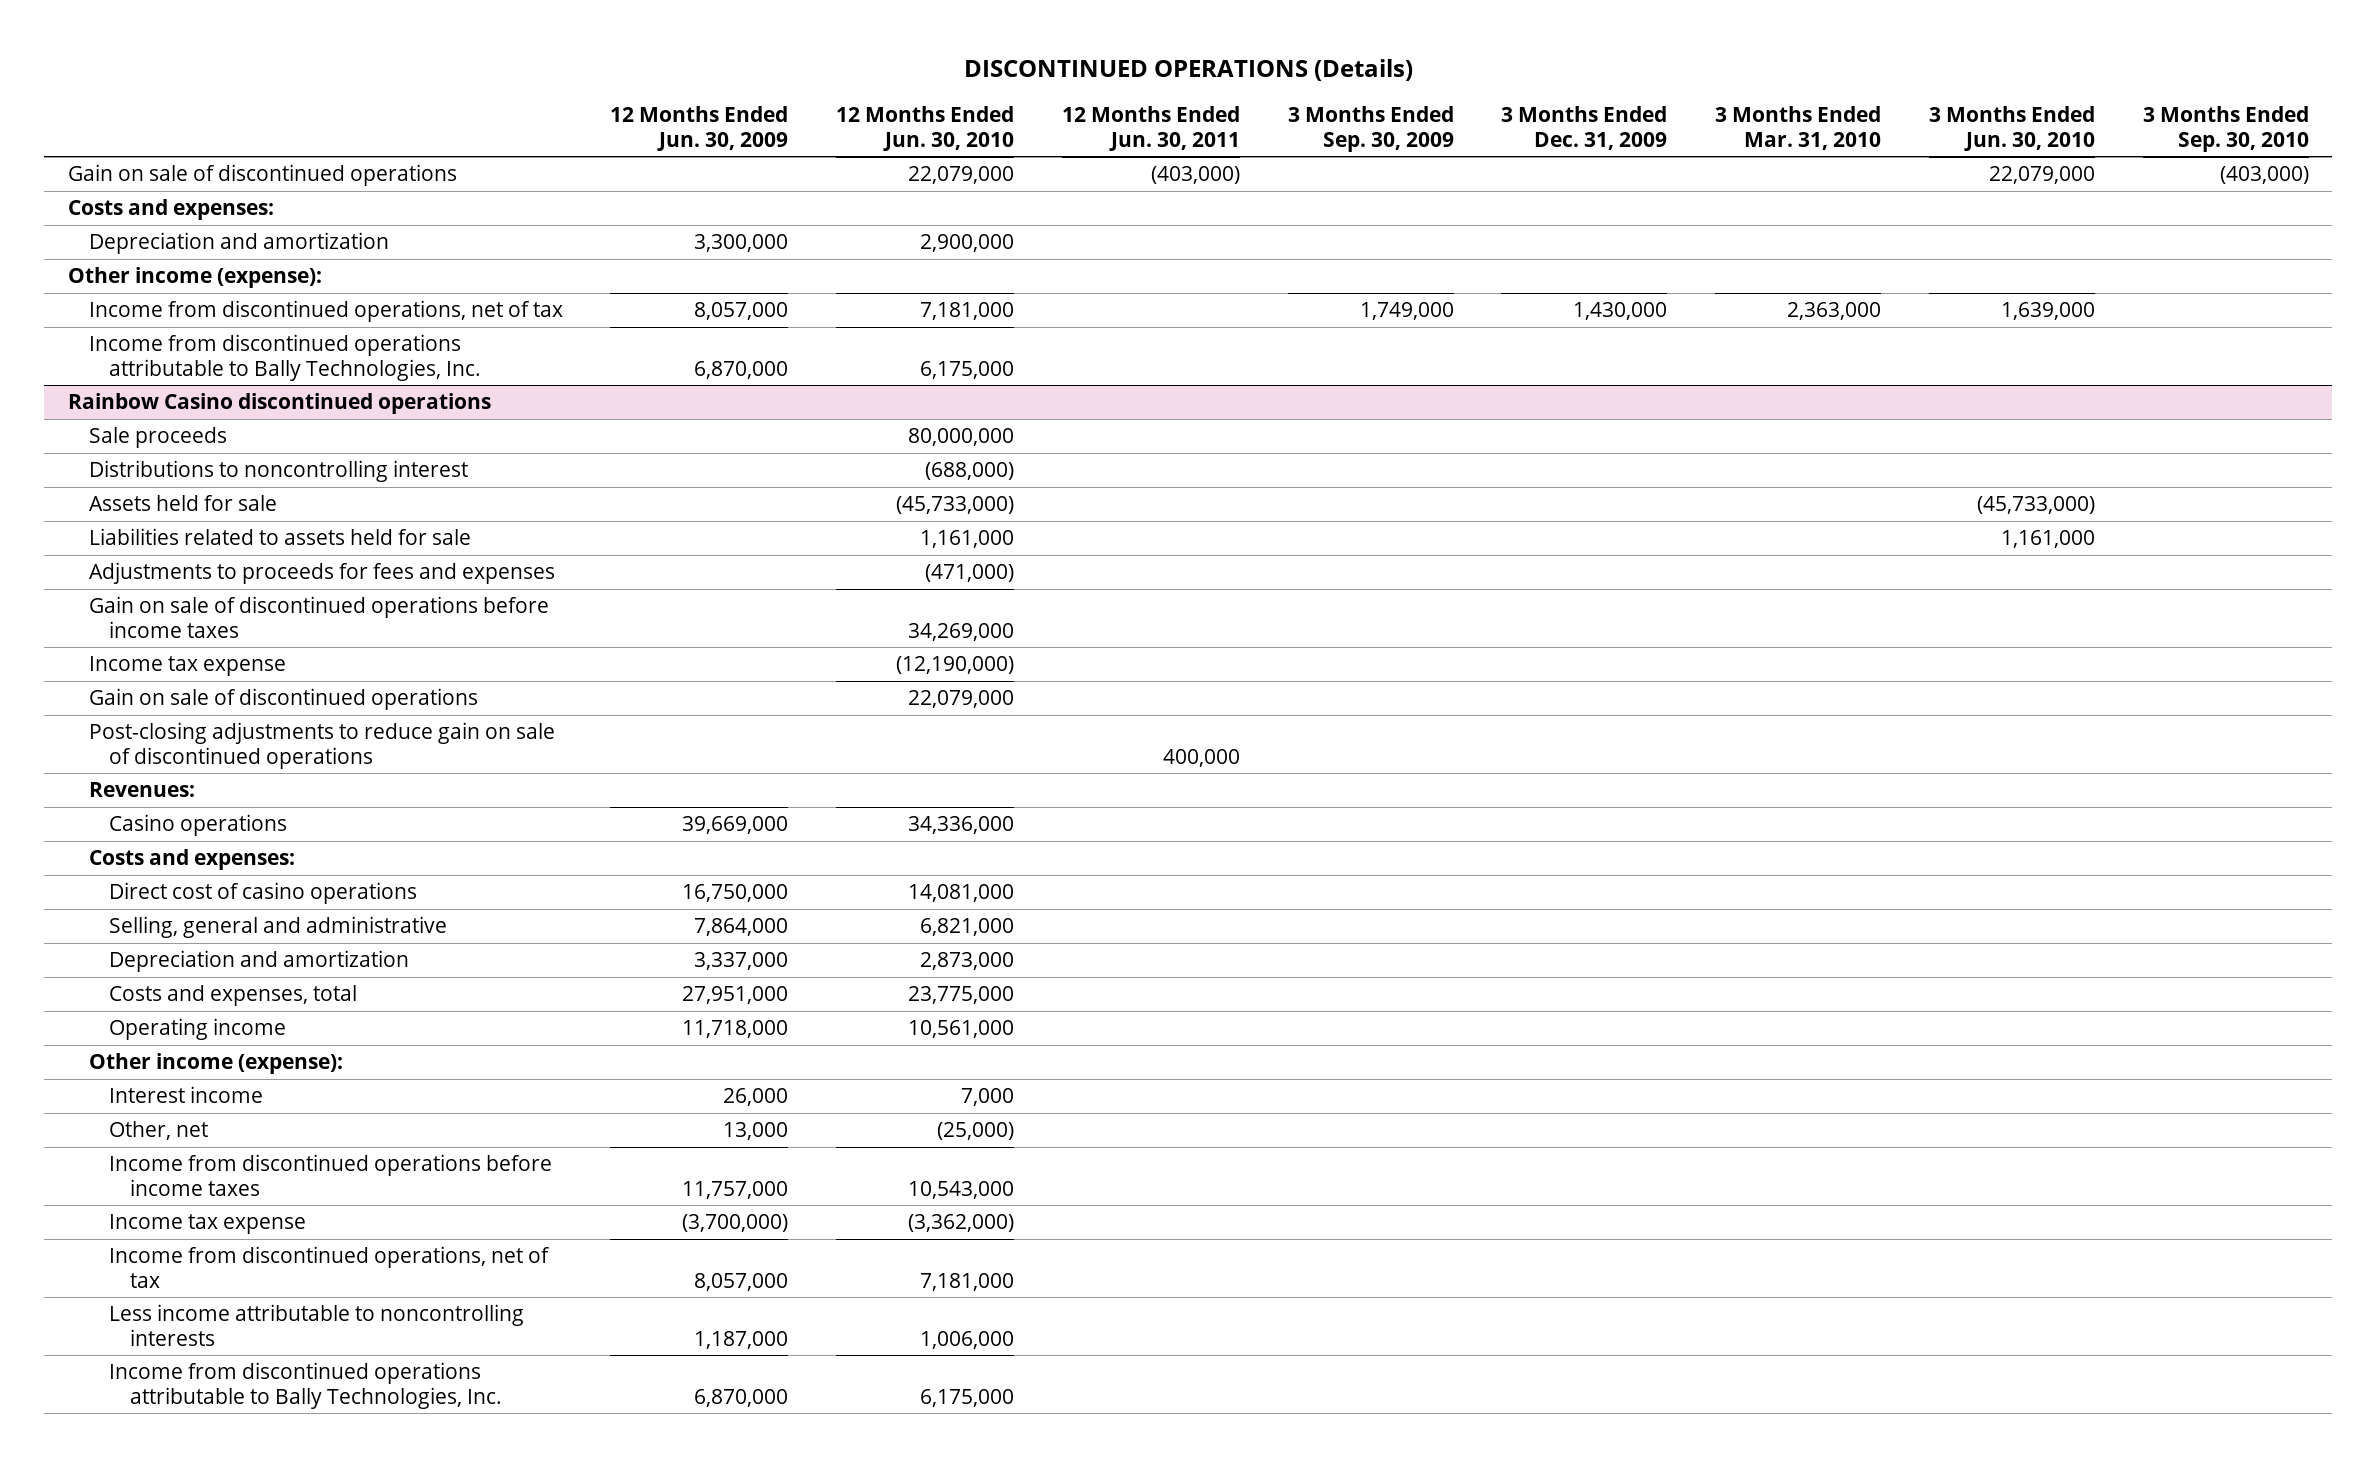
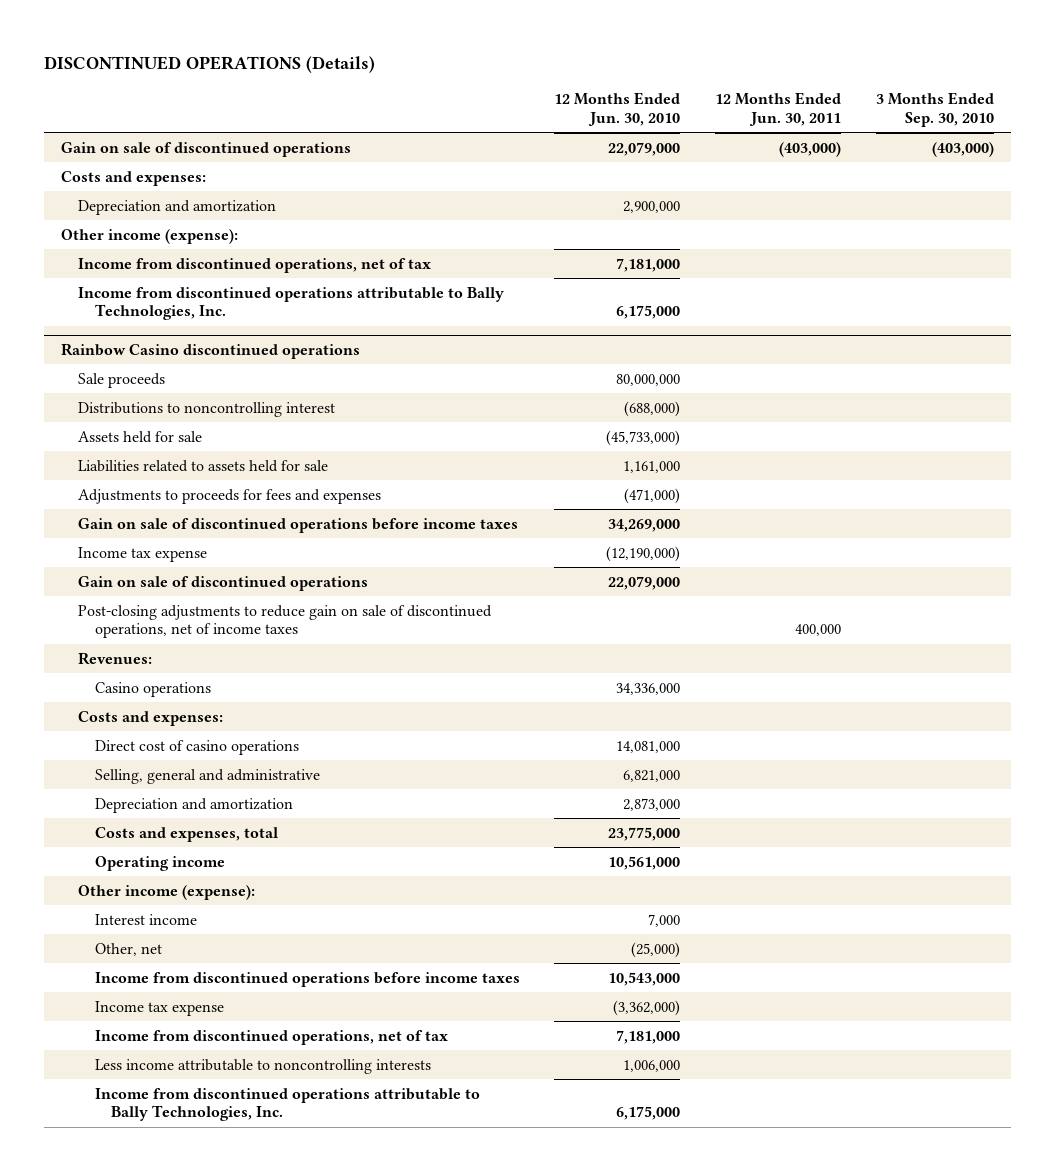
[610,106,789,151] 12 Months Ended Jun. 30, 2009 -> none
[1287,106,1454,152] 3 Months Ended Sep. 30, 2009 -> none
[1501,106,1668,150] 3 Months Ended Dec. 31, 2009 -> none
[1715,106,1882,150] 3 Months Ended Mar. 31, 2010 -> none
[1928,106,2095,151] 3 Months Ended Jun. 30, 2010 -> none
[88,722,555,769] Post-closing adjustments to reduce gain on sale of discontinued operations -> [77,604,492,639] Post-closing adjustments to reduce gain on sale of discontinued operations, net of income taxes

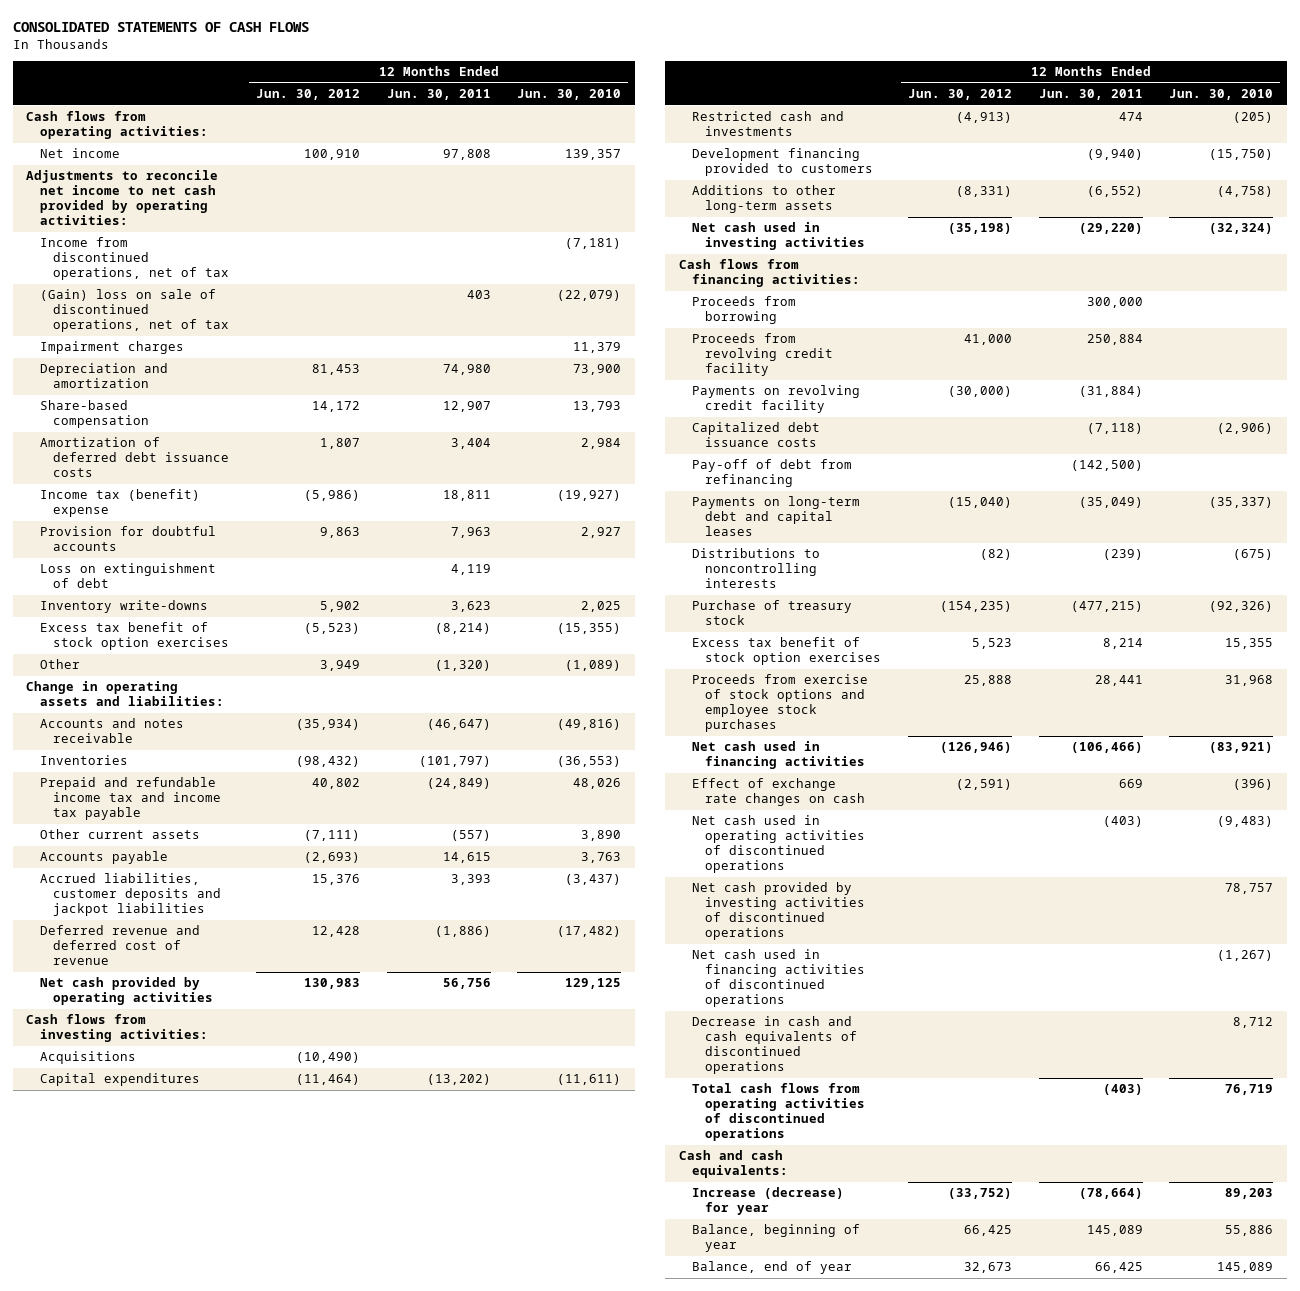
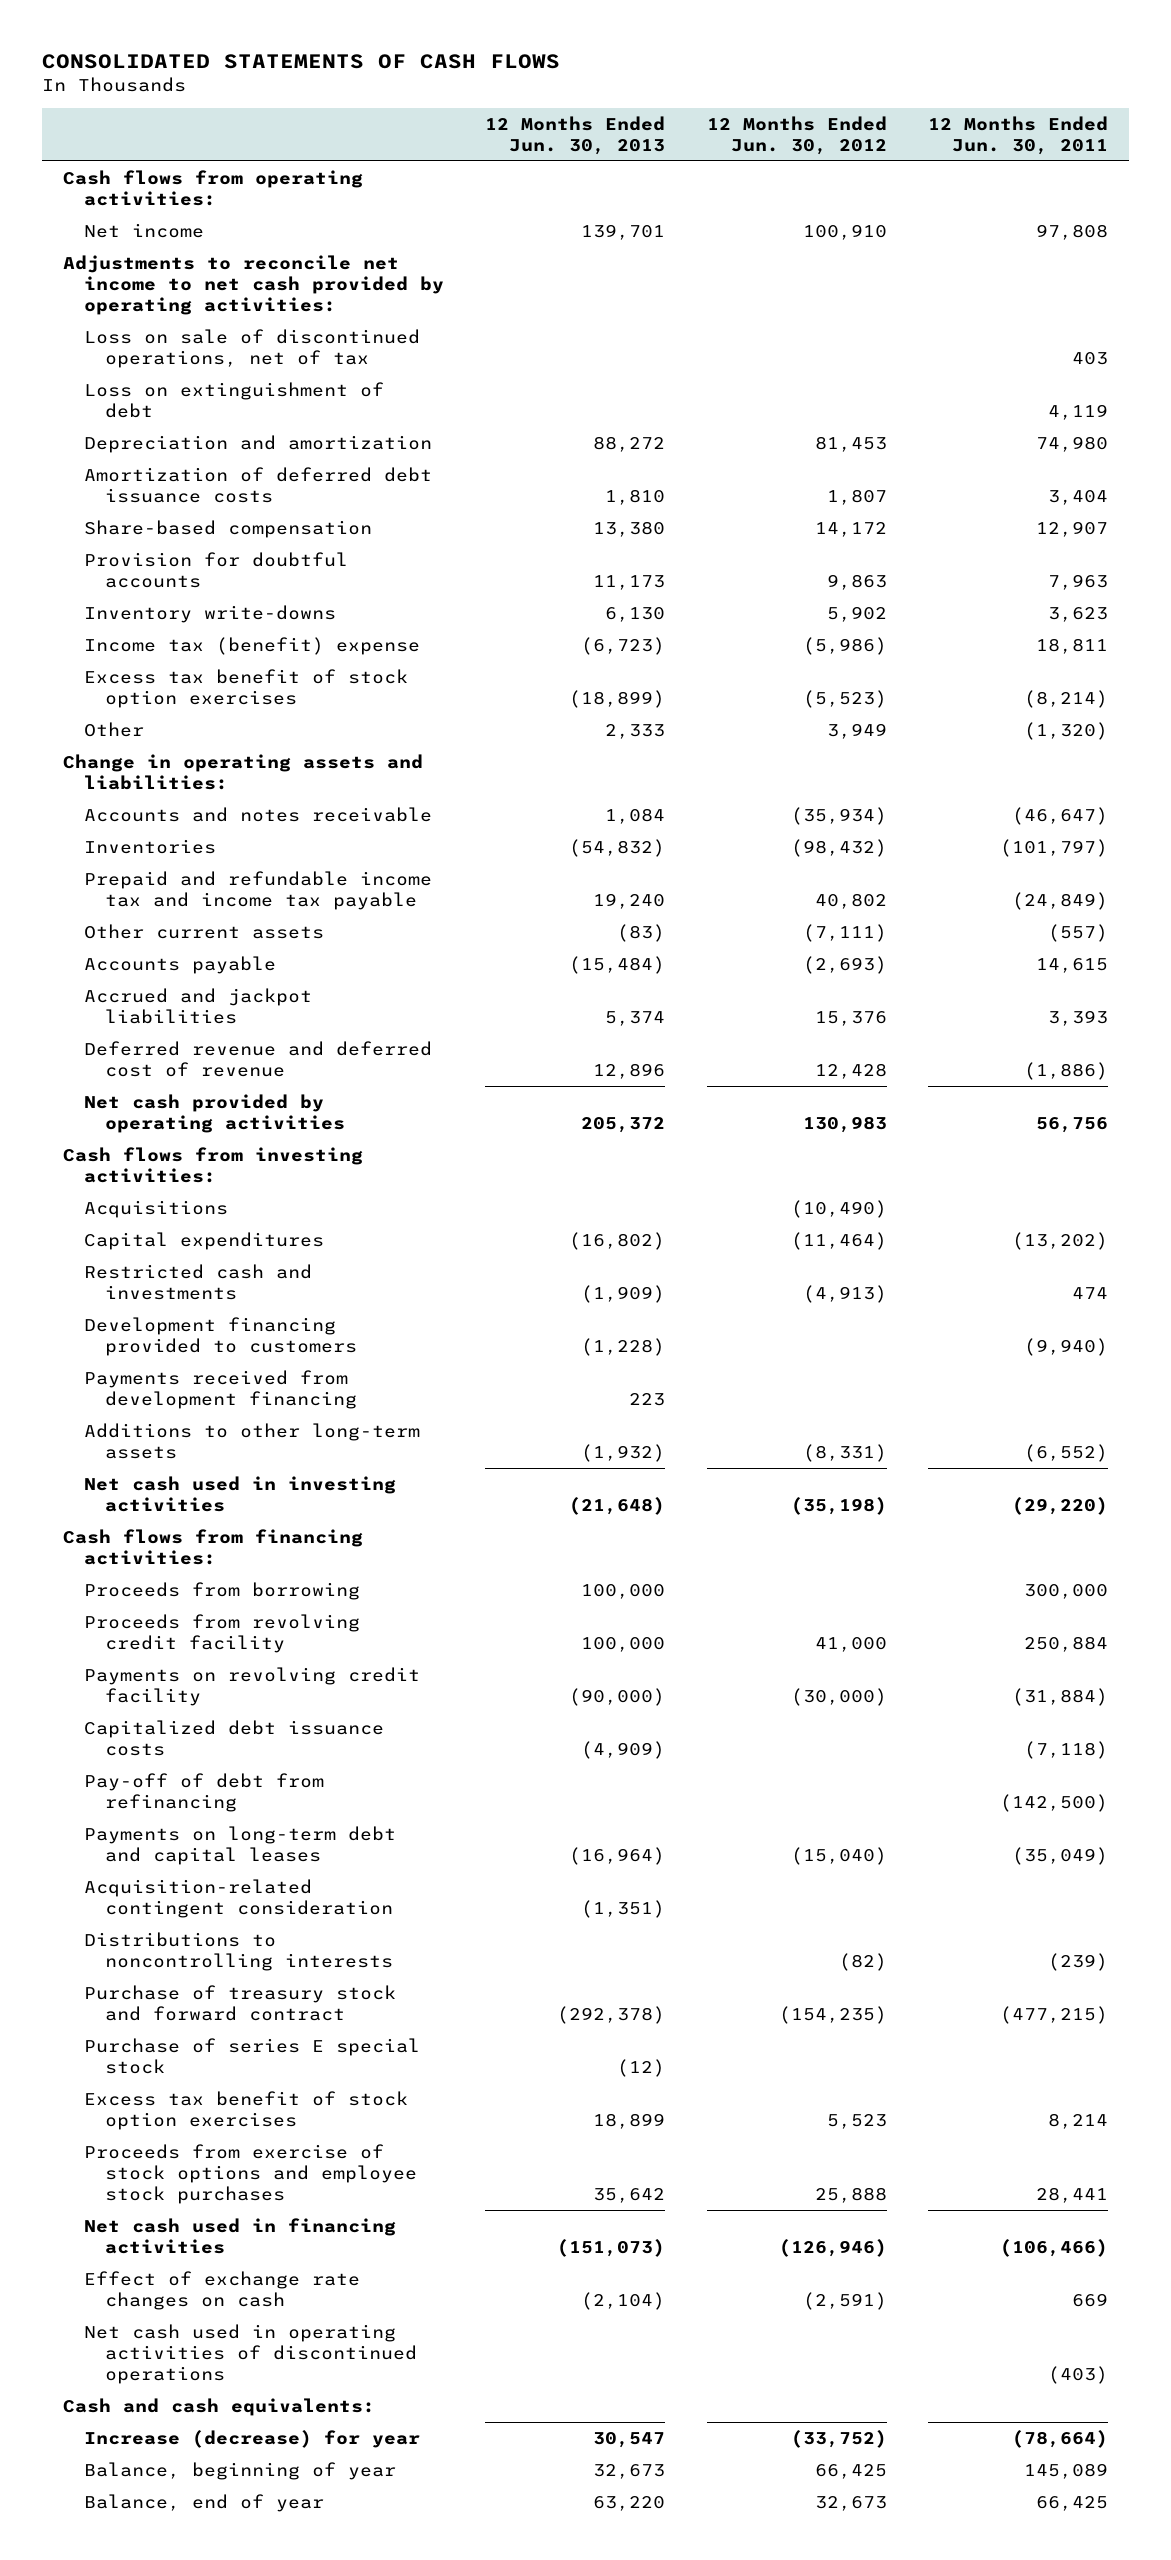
[517,89,622,101] Jun. 30, 2010 -> none
none -> [485,115,666,155] 12 Months Ended Jun. 30, 2013
[39,237,230,281] Income from discontinued operations, net of tax -> none
[39,341,184,355] Impairment charges -> none
[39,289,230,333] (Gain) loss on sale of discontinued operations, net of tax -> [83,328,420,368] Loss on sale of discontinued operations, net of tax
[39,563,216,589] Loss on extinguishment of debt -> [83,381,384,418] Loss on extinguishment of debt
[39,400,150,429] Share-based compensation -> [83,519,372,538] Share-based compensation
[39,489,200,518] Income tax (benefit) expense -> [83,636,420,655] Income tax (benefit) expense
[39,873,222,917] Accrued liabilities, customer deposits and jackpot liabilities -> [83,987,312,1024] Accrued and jackpot liabilities
none -> [83,1369,357,1409] Payments received from development financing
none -> [83,1878,393,1918] Acquisition-related contingent consideration
[692,600,853,626] Purchase of treasury stock -> [83,1984,396,2021] Purchase of treasury stock and forward contract
none -> [83,2037,420,2074] Purchase of series E special stock
[692,882,866,941] Net cash provided by investing activities of discontinued operations -> none
[692,949,866,1008] Net cash used in financing activities of discontinued operations -> none
[692,1016,858,1075] Decrease in cash and cash equivalents of discontinued operations -> none
[692,1083,866,1142] Total cash flows from operating activities of discontinued operations -> none

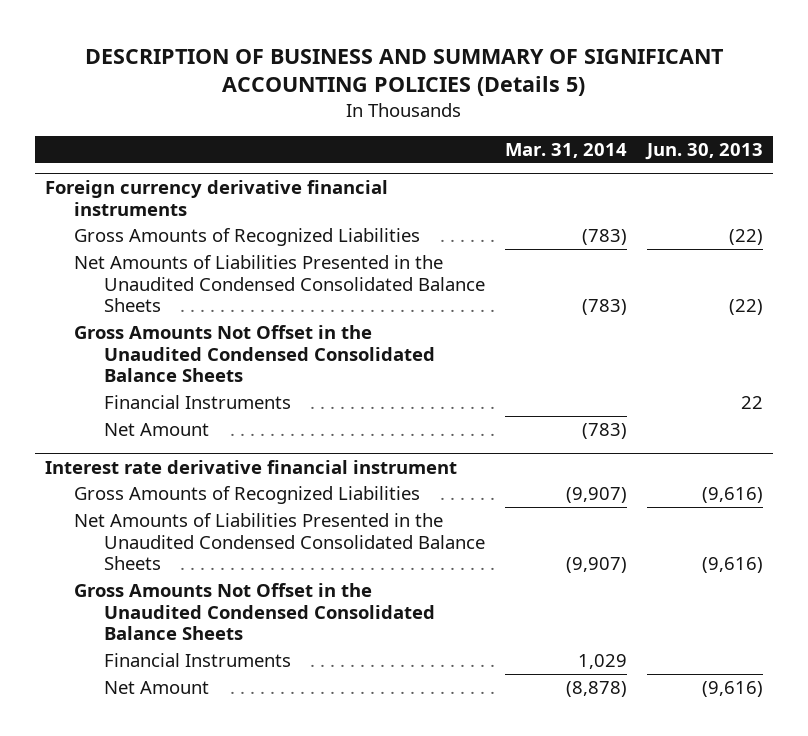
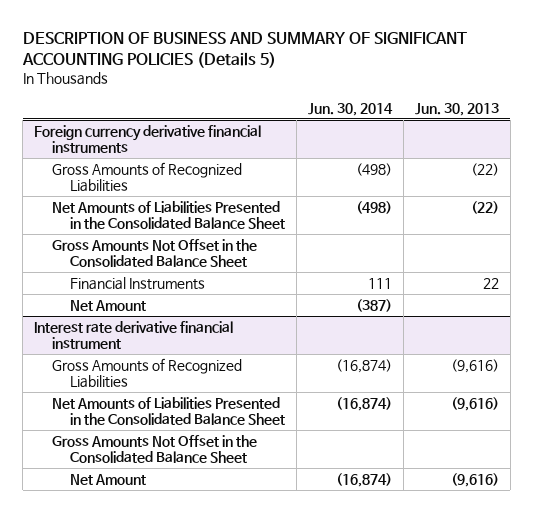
[504,142,627,158] Mar. 31, 2014 -> none
none -> [307,102,393,116] Jun. 30, 2014
[74,254,485,313] Net Amounts of Liabilities Presented in the Unaudited Condensed Consolidated Balance Sheets -> [52,200,286,229] Net Amounts of Liabilities Presented in the Consolidated Balance Sheet
[74,324,435,383] Gross Amounts Not Offset in the Unaudited Condensed Consolidated Balance Sheets -> [52,238,258,267] Gross Amounts Not Offset in the Consolidated Balance Sheet
[103,652,291,667] Financial Instruments -> none
[74,512,485,571] Net Amounts of Liabilities Presented in the Unaudited Condensed Consolidated Balance Sheets -> [52,396,286,425] Net Amounts of Liabilities Presented in the Consolidated Balance Sheet
[74,582,435,641] Gross Amounts Not Offset in the Unaudited Condensed Consolidated Balance Sheets -> [52,434,258,463] Gross Amounts Not Offset in the Consolidated Balance Sheet

